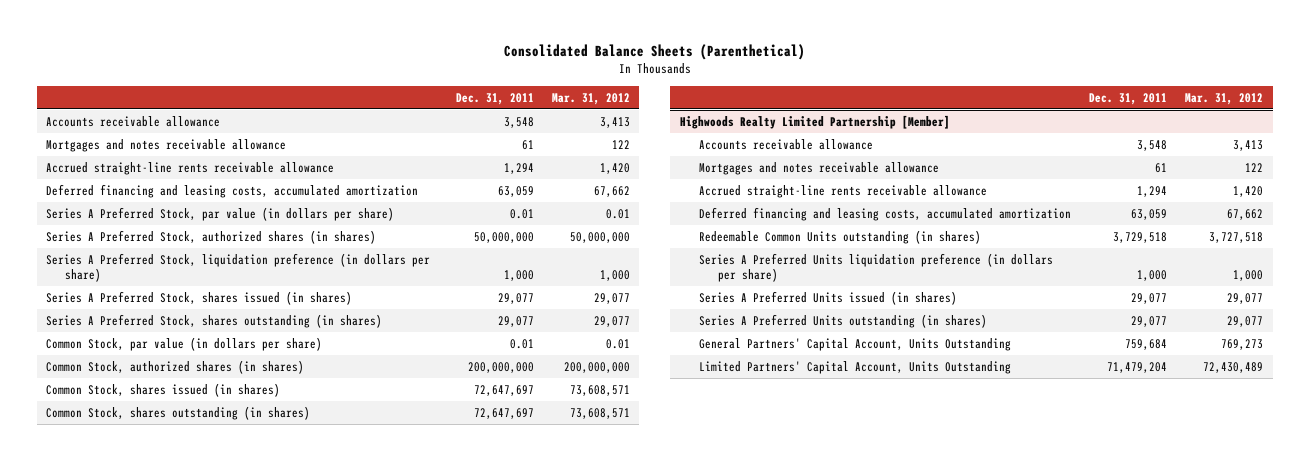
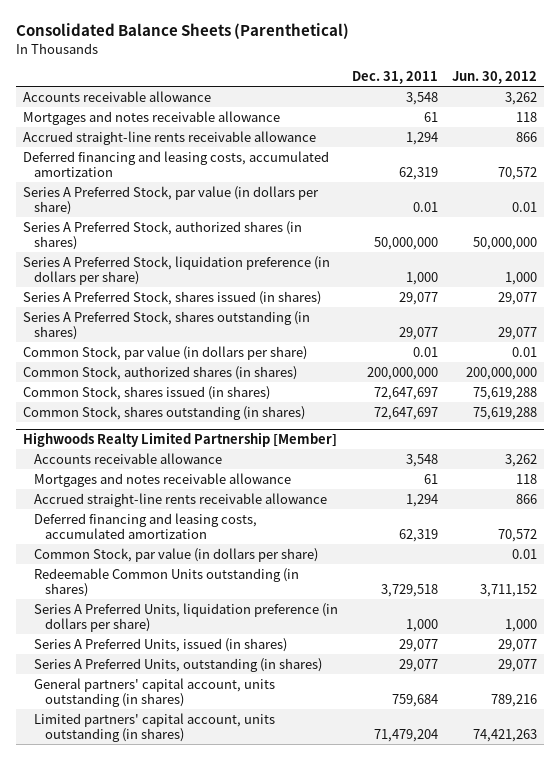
[551,92,630,105] Mar. 31, 2012 -> none
none -> [451,70,537,84] Jun. 30, 2012
[497,185,534,197] 63,059 -> [399,166,439,180] 62,319
[1131,208,1168,220] 63,059 -> [399,528,439,542] 62,319
none -> [34,547,319,562] Common Stock, par value (in dollars per share)
[698,252,1053,283] Series A Preferred Units liquidation preference (in dollars per share) -> [34,602,339,632] Series A Preferred Units, liquidation preference (in dollars per share)
[698,290,957,305] Series A Preferred Units issued (in shares) -> [34,637,288,652] Series A Preferred Units, issued (in shares)
[698,313,987,328] Series A Preferred Units outstanding (in shares) -> [34,657,323,672] Series A Preferred Units, outstanding (in shares)
[698,337,1011,351] General Partners' Capital Account, Units Outstanding -> [34,677,276,707] General partners' capital account, units outstanding (in shares)
[698,360,1011,374] Limited Partners' Capital Account, Units Outstanding -> [34,712,276,742] Limited partners' capital account, units outstanding (in shares)

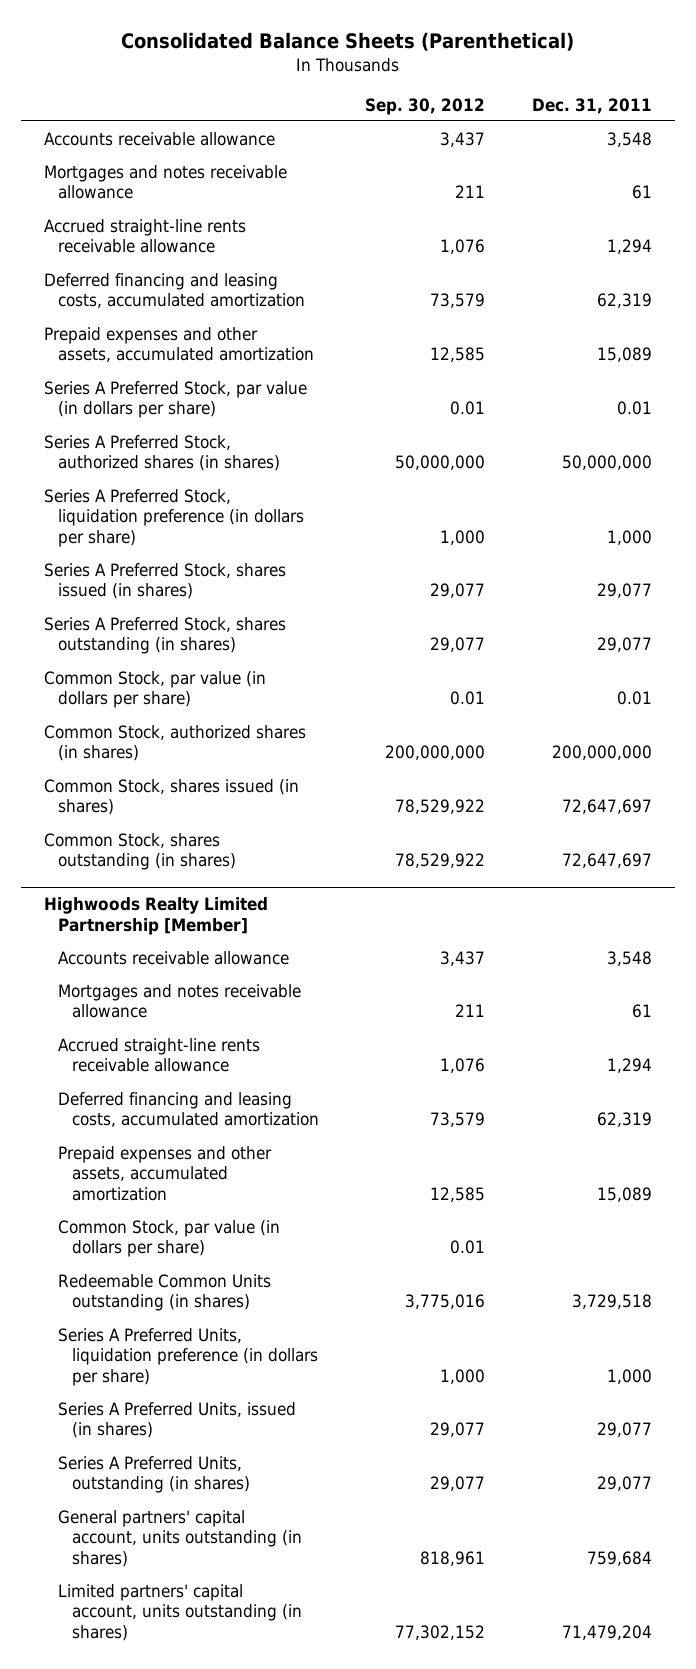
[451,70,537,84] Jun. 30, 2012 -> none
none -> [365,97,486,115] Sep. 30, 2012
none -> [44,326,315,363] Prepaid expenses and other assets, accumulated amortization
none -> [58,1145,273,1202] Prepaid expenses and other assets, accumulated amortization

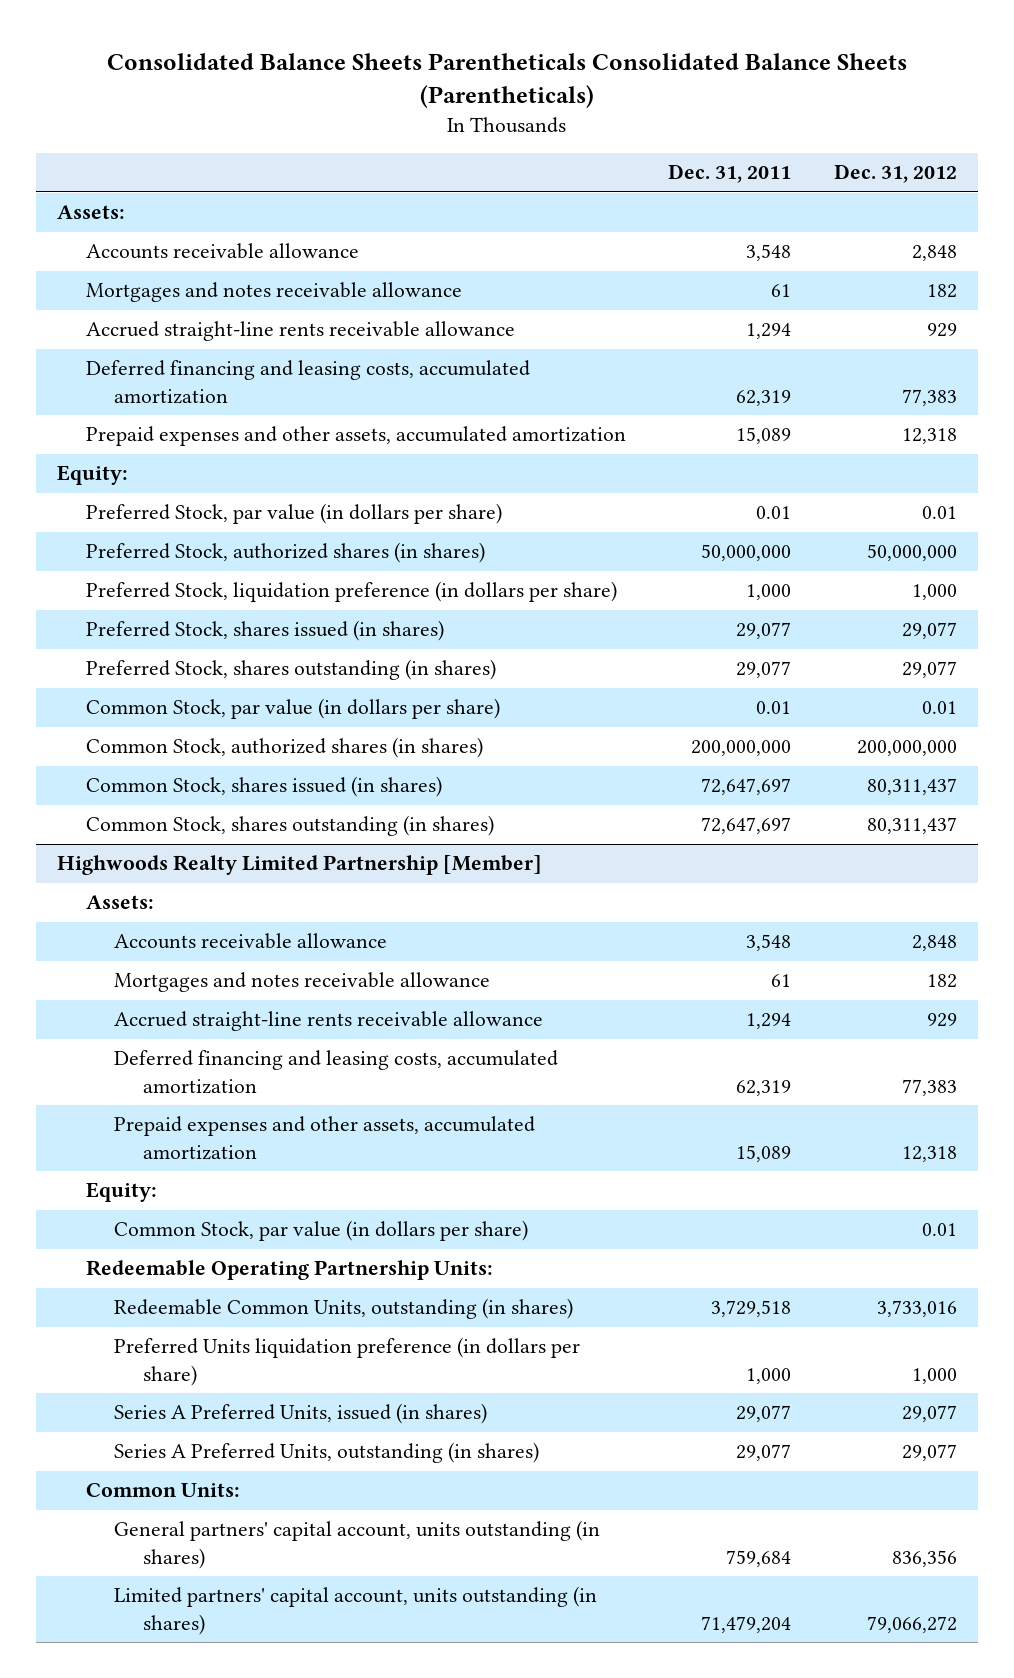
[121,31,575,51] Consolidated Balance Sheets (Parenthetical) -> [107,52,908,108] Consolidated Balance Sheets Parentheticals Consolidated Balance Sheets (Parentheticals)
[365,97,486,115] Sep. 30, 2012 -> none
none -> [833,164,957,184] Dec. 31, 2012
none -> [57,205,126,220] Assets:
none -> [57,465,129,486] Equity:
[44,380,308,419] Series A Preferred Stock, par value (in dollars per share) -> [85,503,502,525] Preferred Stock, par value (in dollars per share)
[44,434,281,472] Series A Preferred Stock, authorized shares (in shares) -> [85,542,485,564] Preferred Stock, authorized shares (in shares)
[44,488,305,548] Series A Preferred Stock, liquidation preference (in dollars per share) -> [85,581,617,603] Preferred Stock, liquidation preference (in dollars per share)
[44,562,287,600] Series A Preferred Stock, shares issued (in shares) -> [85,620,444,642] Preferred Stock, shares issued (in shares)
[44,616,287,655] Series A Preferred Stock, shares outstanding (in shares) -> [85,659,496,681] Preferred Stock, shares outstanding (in shares)
none -> [85,895,154,910] Assets:
none -> [85,1182,157,1203] Equity:
none -> [85,1260,493,1281] Redeemable Operating Partnership Units:
[58,1273,272,1312] Redeemable Common Units outstanding (in shares) -> [114,1298,574,1320] Redeemable Common Units, outstanding (in shares)
[58,1327,318,1387] Series A Preferred Units, liquidation preference (in dollars per share) -> [114,1337,581,1386] Preferred Units liquidation preference (in dollars per share)
none -> [85,1483,240,1498] Common Units:

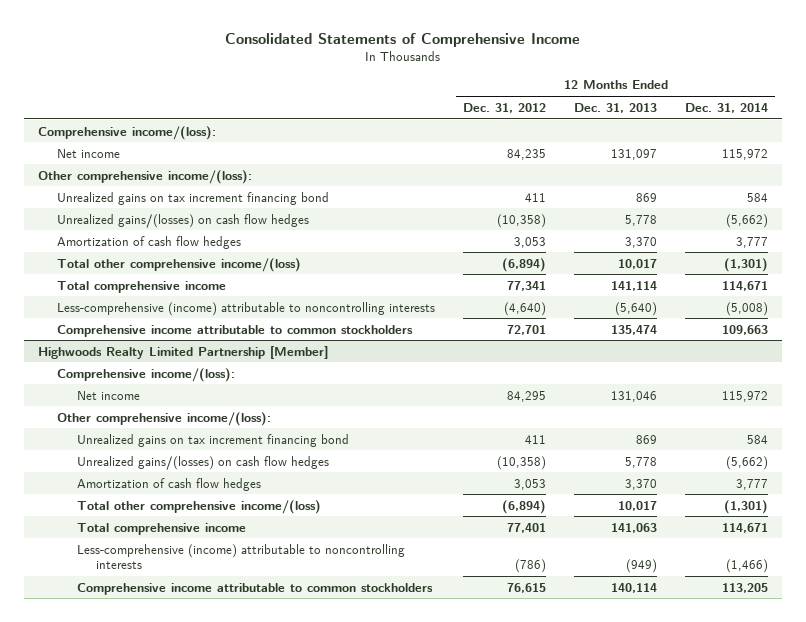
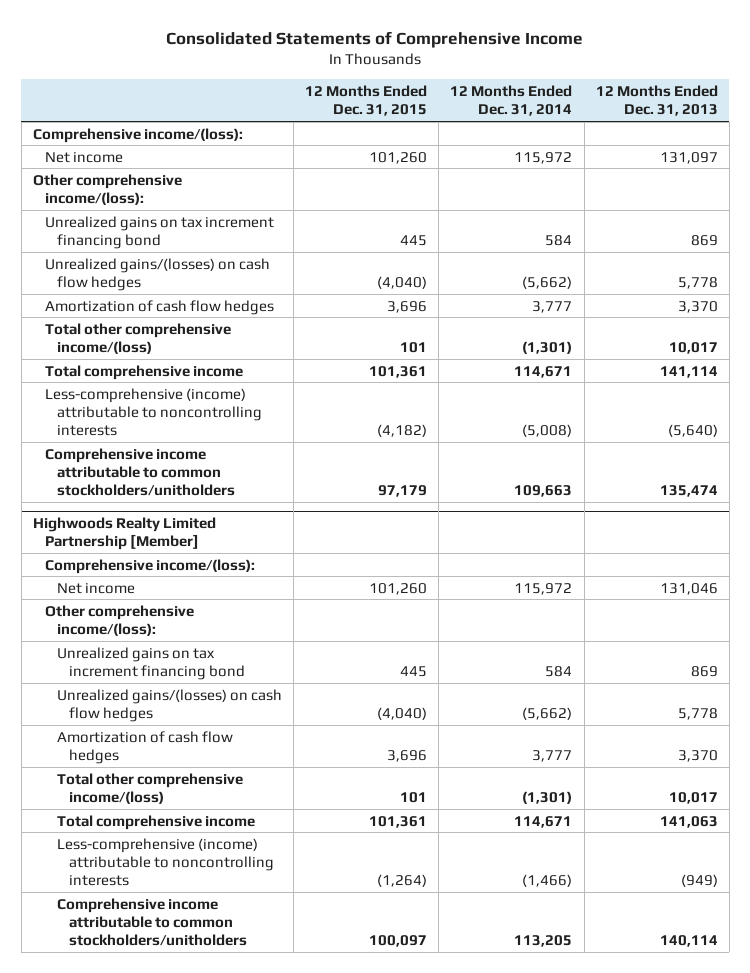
[463,102,547,113] Dec. 31, 2012 -> none
none -> [305,84,428,117] 12 Months Ended Dec. 31, 2015
[57,324,414,337] Comprehensive income attributable to common stockholders -> [44,447,235,497] Comprehensive income attributable to common stockholders/unitholders
[76,582,433,595] Comprehensive income attributable to common stockholders -> [56,897,248,947] Comprehensive income attributable to common stockholders/unitholders

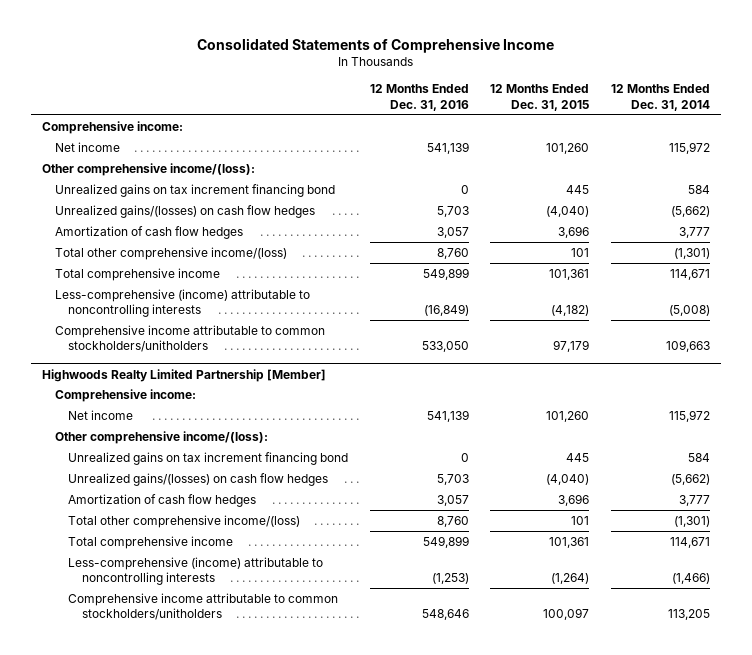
[595,84,718,117] 12 Months Ended Dec. 31, 2013 -> none
none -> [369,84,469,111] 12 Months Ended Dec. 31, 2016
[32,127,243,143] Comprehensive income/(loss): -> [42,120,184,134] Comprehensive income:
[44,558,255,574] Comprehensive income/(loss): -> [55,388,197,402] Comprehensive income:

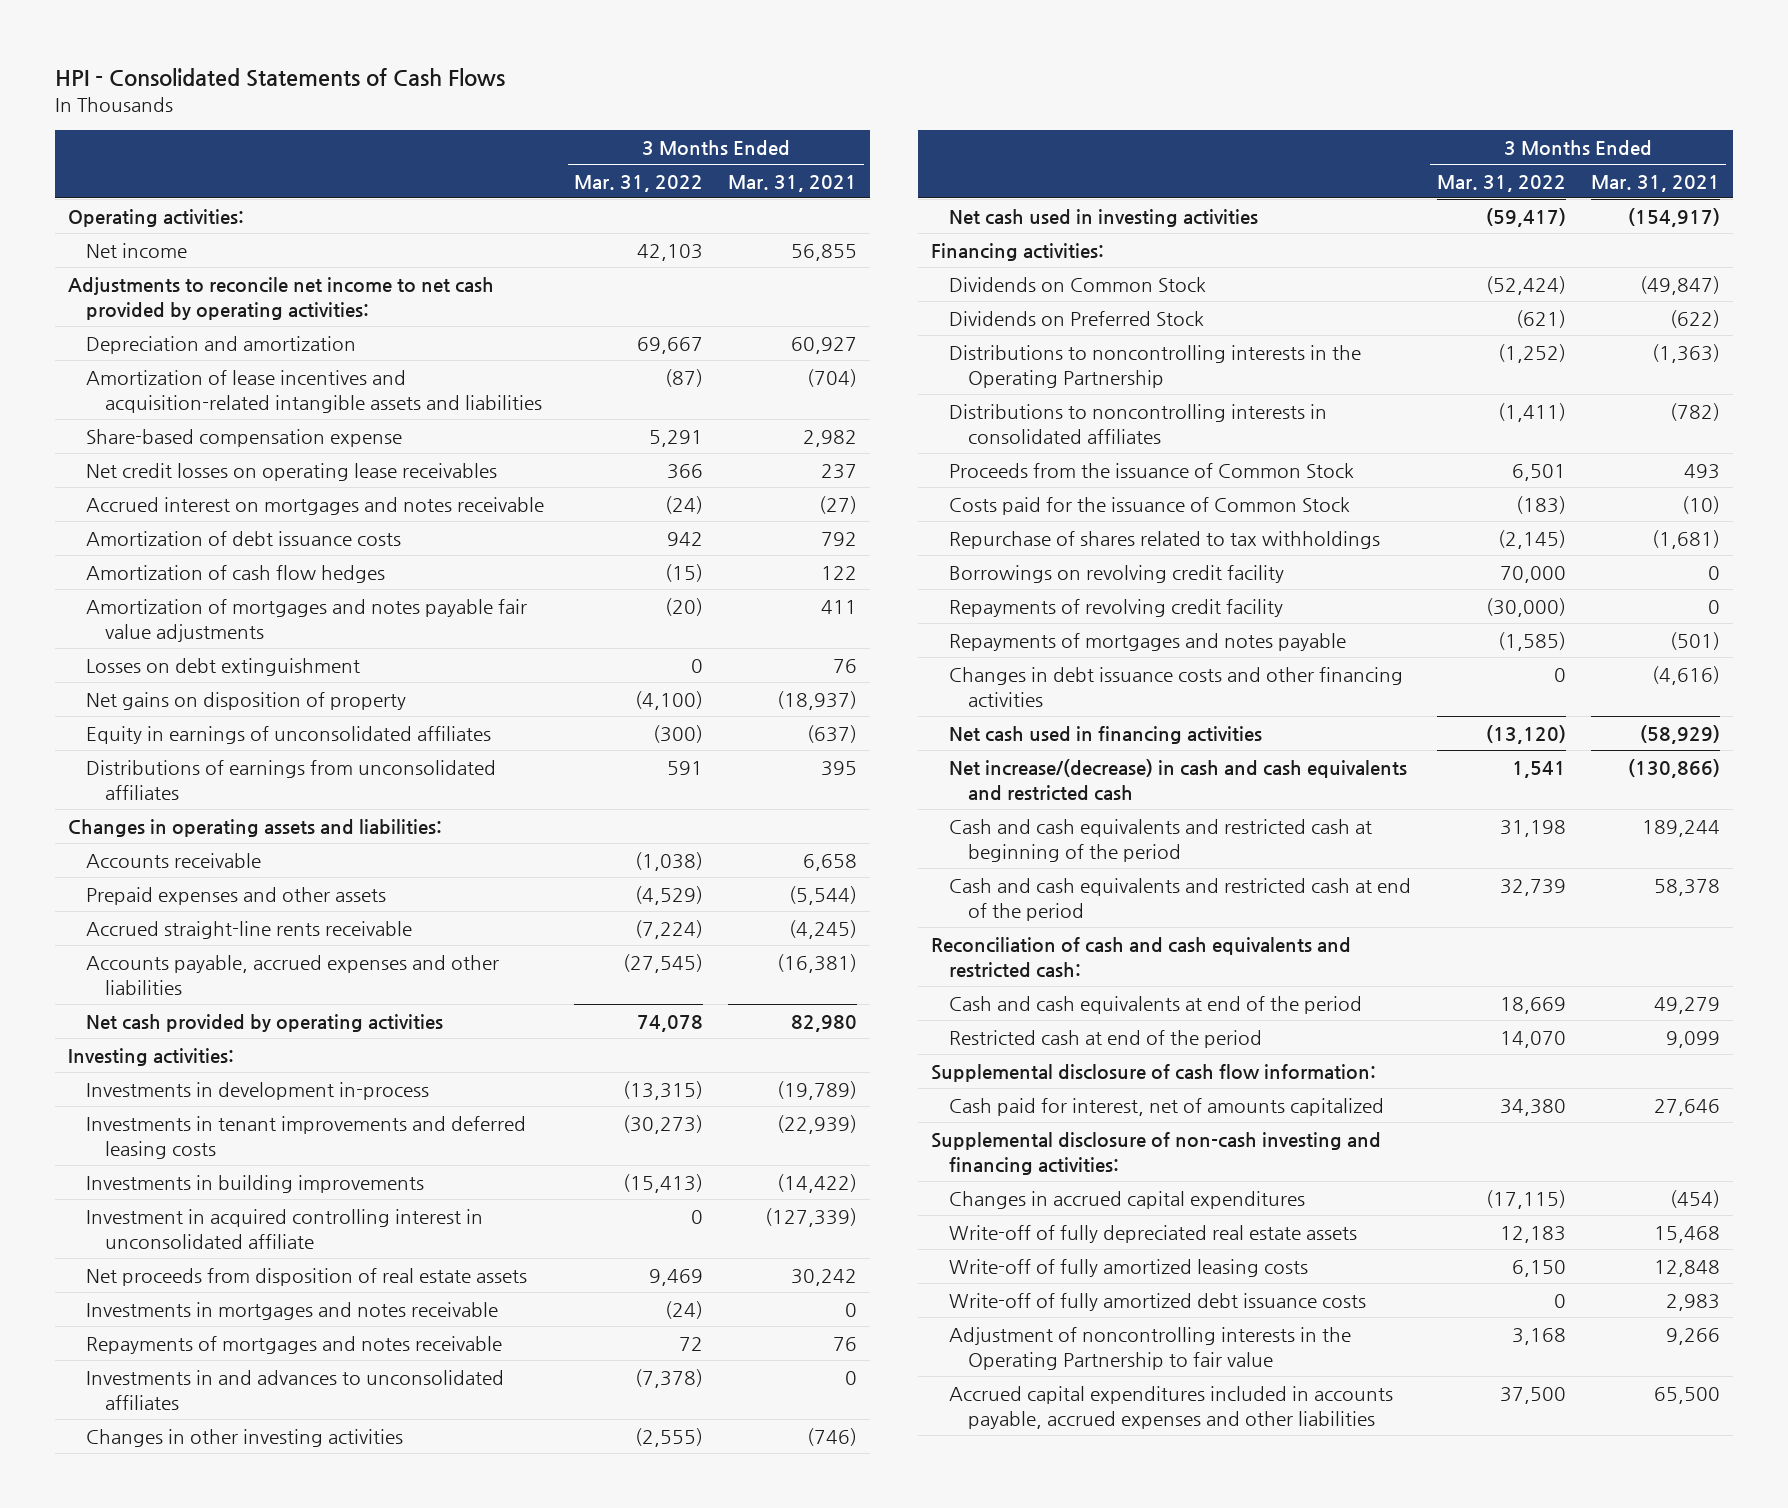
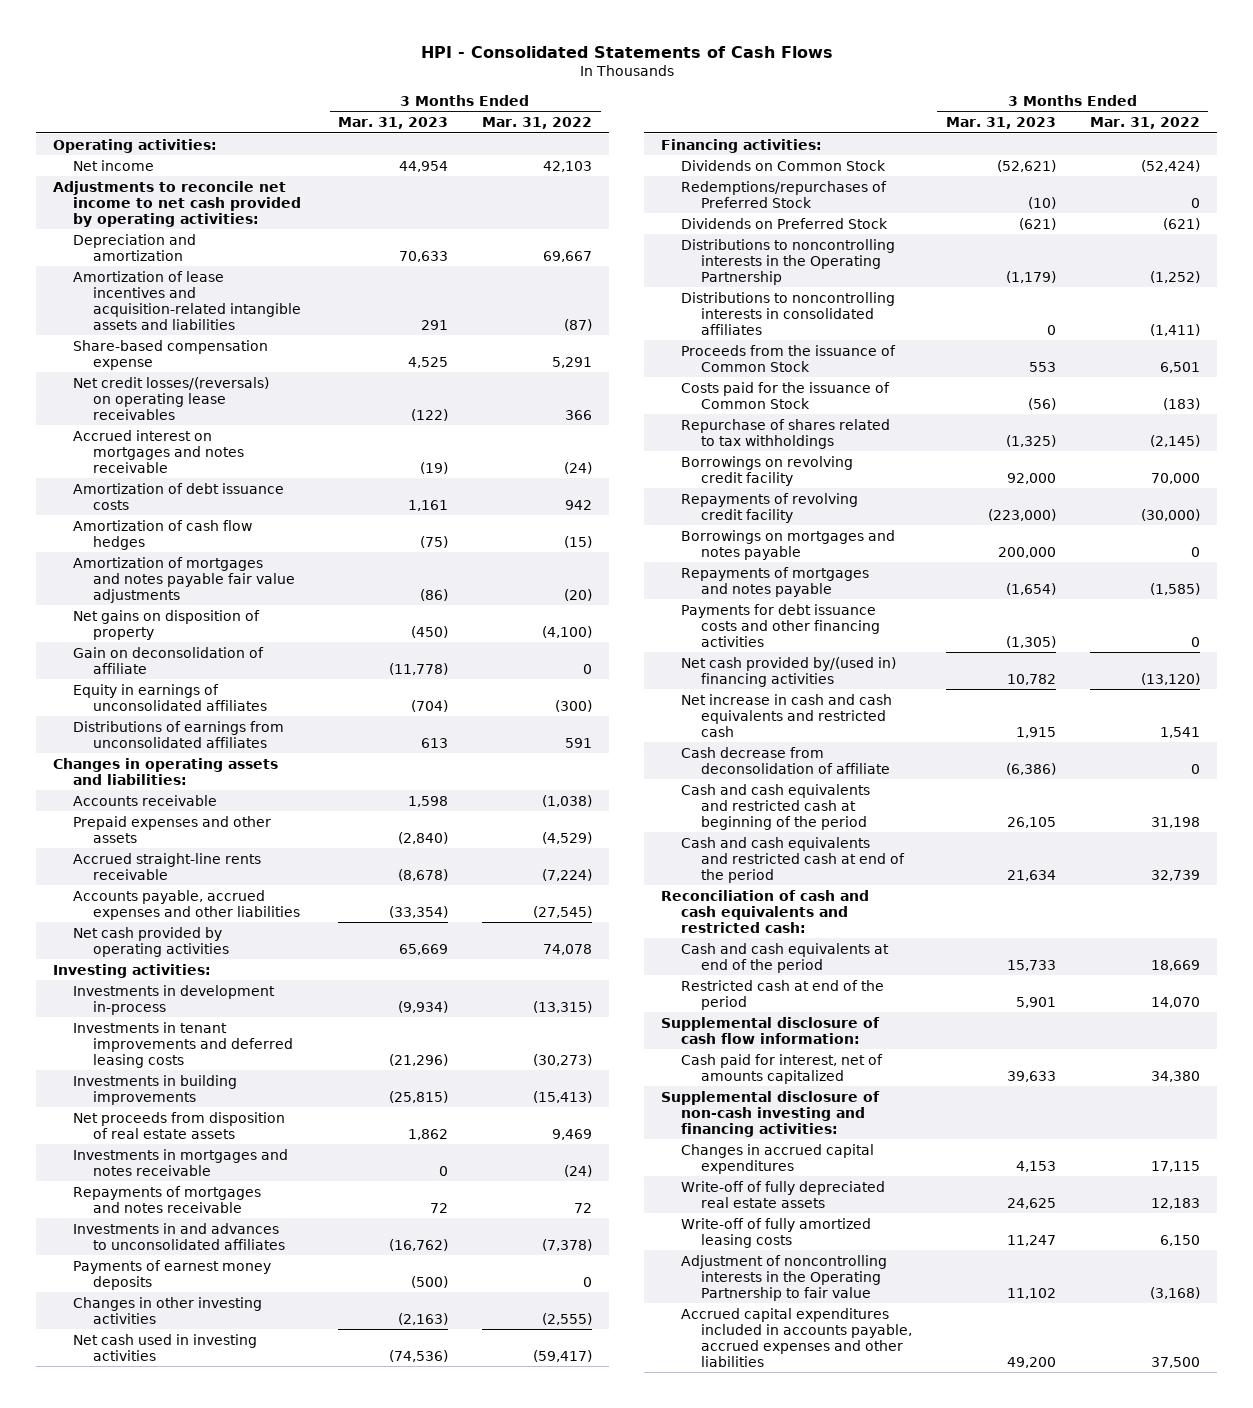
[728,174,858,192] Mar. 31, 2021 -> none
none -> [338,117,449,130] Mar. 31, 2023
[86,462,498,481] Net credit losses on operating lease receivables -> [73,376,270,420] Net credit losses/(reversals) on operating lease receivables
[86,657,361,676] Losses on debt extinguishment -> none
none -> [73,646,265,674] Gain on deconsolidation of affiliate
[86,1208,484,1249] Investment in acquired controlling interest in unconsolidated affiliate -> none
none -> [73,1259,272,1290] Payments of earnest money deposits
none -> [680,180,887,208] Redemptions/repurchases of Preferred Stock
none -> [680,529,895,560] Borrowings on mortgages and notes payable
[949,666,1404,707] Changes in debt issuance costs and other financing activities -> [680,603,880,647] Payments for debt issuance costs and other financing activities
[949,725,1263,744] Net cash used in financing activities -> [680,656,896,687] Net cash provided by/(used in) financing activities
[949,758,1408,801] Net increase/(decrease) in cash and cash equivalents and restricted cash -> [680,693,892,737] Net increase in cash and cash equivalents and restricted cash
none -> [680,746,890,774] Cash decrease from deconsolidation of affiliate
[1485,1189,1566,1209] (17,115) -> [1150,1160,1200,1172] 17,115
[949,1292,1367,1311] Write-off of fully amortized debt issuance costs -> none
[1511,1327,1566,1345] 3,168 -> [1149,1286,1200,1299] (3,168)

